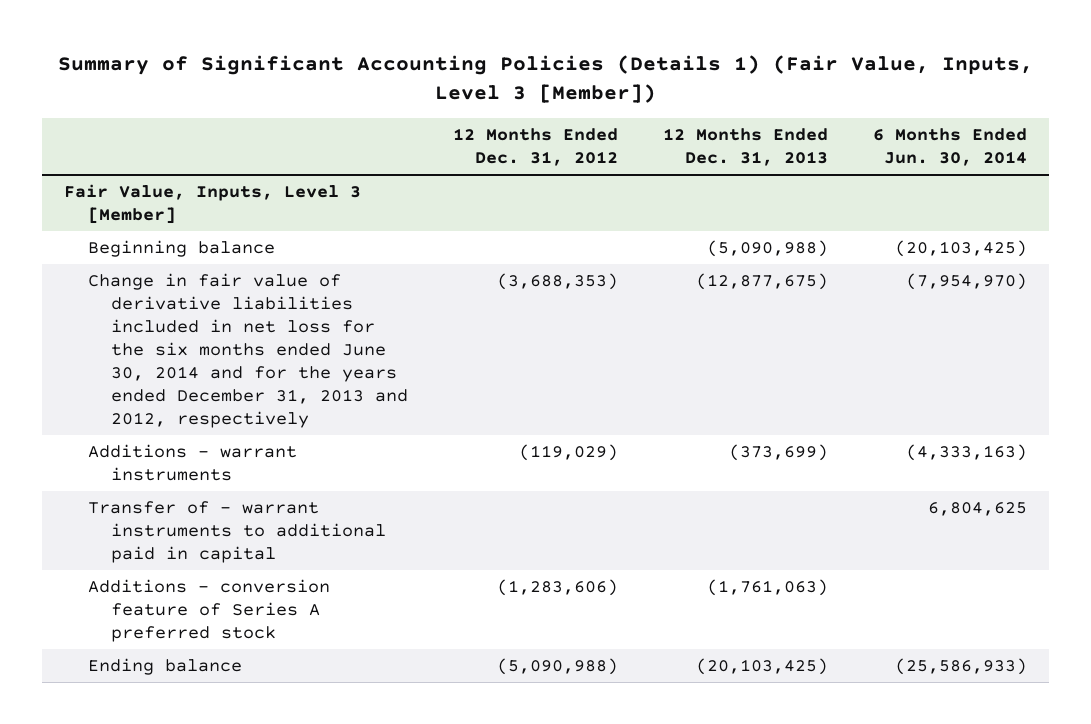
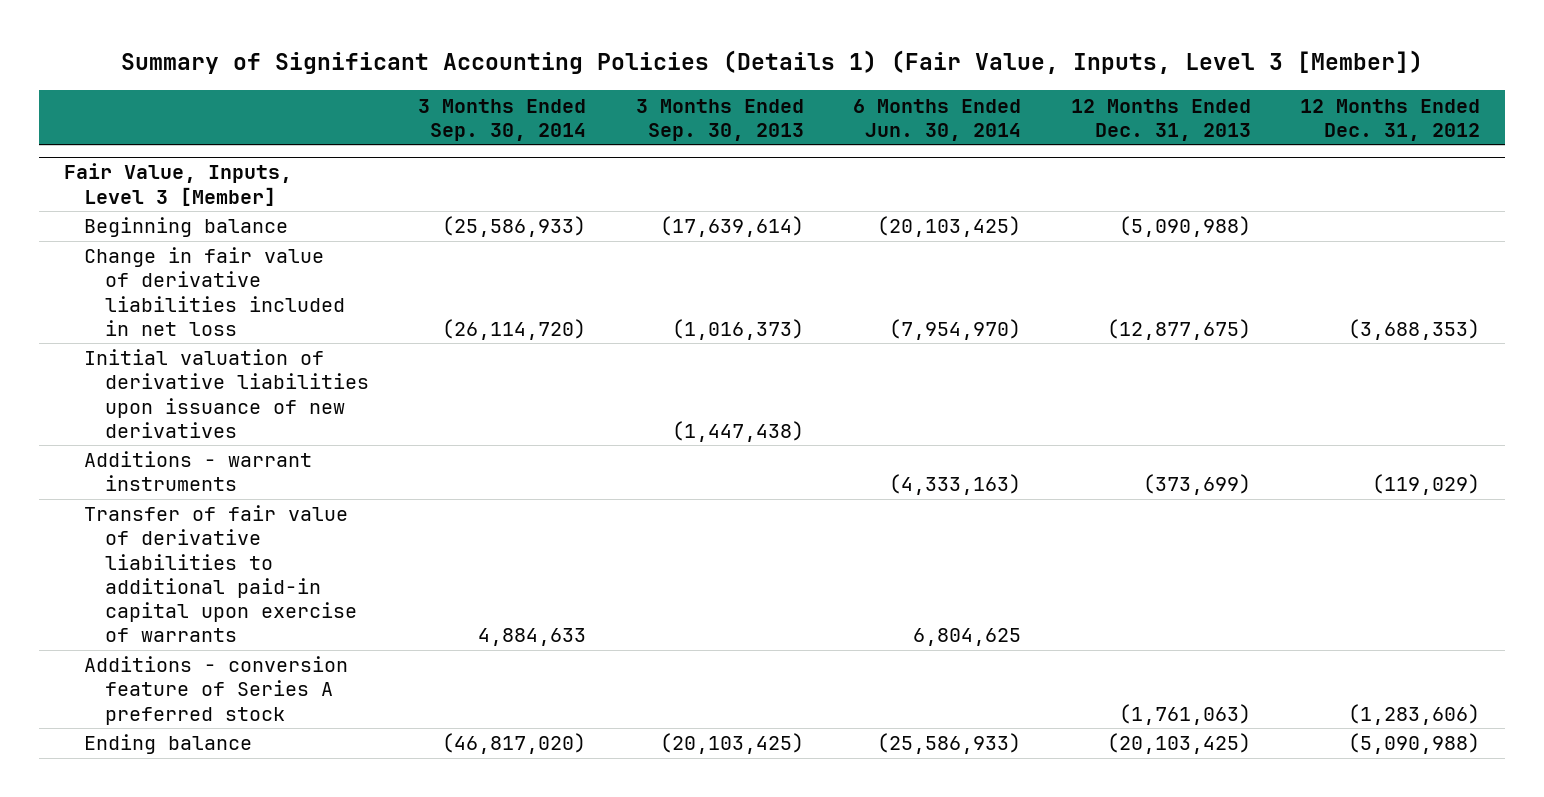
none -> [418,98,587,141] 3 Months Ended Sep. 30, 2014
none -> [635,98,804,141] 3 Months Ended Sep. 30, 2013
[87,273,408,429] Change in fair value of derivative liabilities included in net loss for the six months ended June 30, 2014 and for the years ended December 31, 2013 and 2012, respectively -> [84,247,345,336] Change in fair value of derivative liabilities included in net loss
none -> [84,349,369,438] Initial valuation of derivative liabilities upon issuance of new derivatives
[87,501,386,564] Transfer of - warrant instruments to additional paid in capital -> [84,505,357,643] Transfer of fair value of derivative liabilities to additional paid-in capital upon exercise of warrants

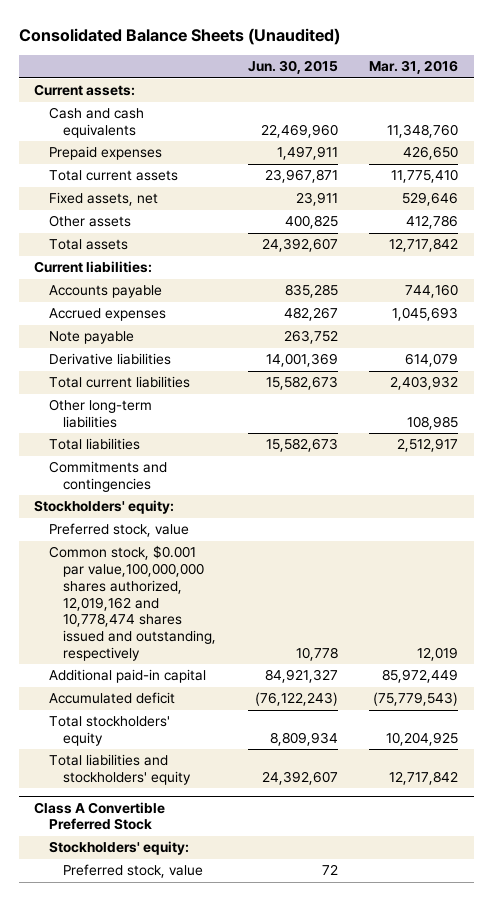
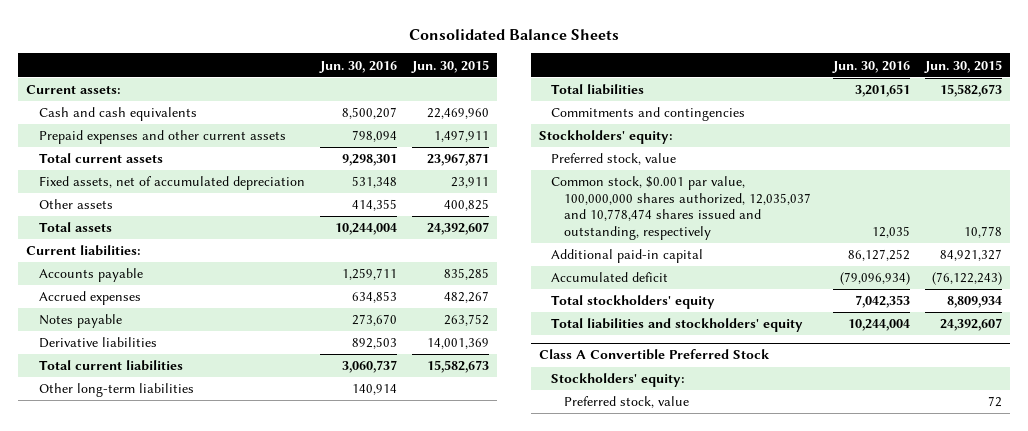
[18,27,340,45] Consolidated Balance Sheets (Unaudited) -> [408,28,619,40] Consolidated Balance Sheets
[369,60,459,75] Mar. 31, 2016 -> none
none -> [318,60,397,73] Jun. 30, 2016
[48,146,162,161] Prepaid expenses -> [38,130,286,145] Prepaid expenses and other current assets
[48,192,158,207] Fixed assets, net -> [38,176,305,191] Fixed assets, net of accumulated depreciation
[48,331,134,345] Note payable -> [38,314,122,329] Notes payable
[48,545,217,661] Common stock, $0.001 par value,100,000,000 shares authorized, 12,019,162 and 10,778,474 shares issued and outstanding, respectively -> [551,176,812,240] Common stock, $0.001 par value, 100,000,000 shares authorized, 12,035,037 and 10,778,474 shares issued and outstanding, respectively

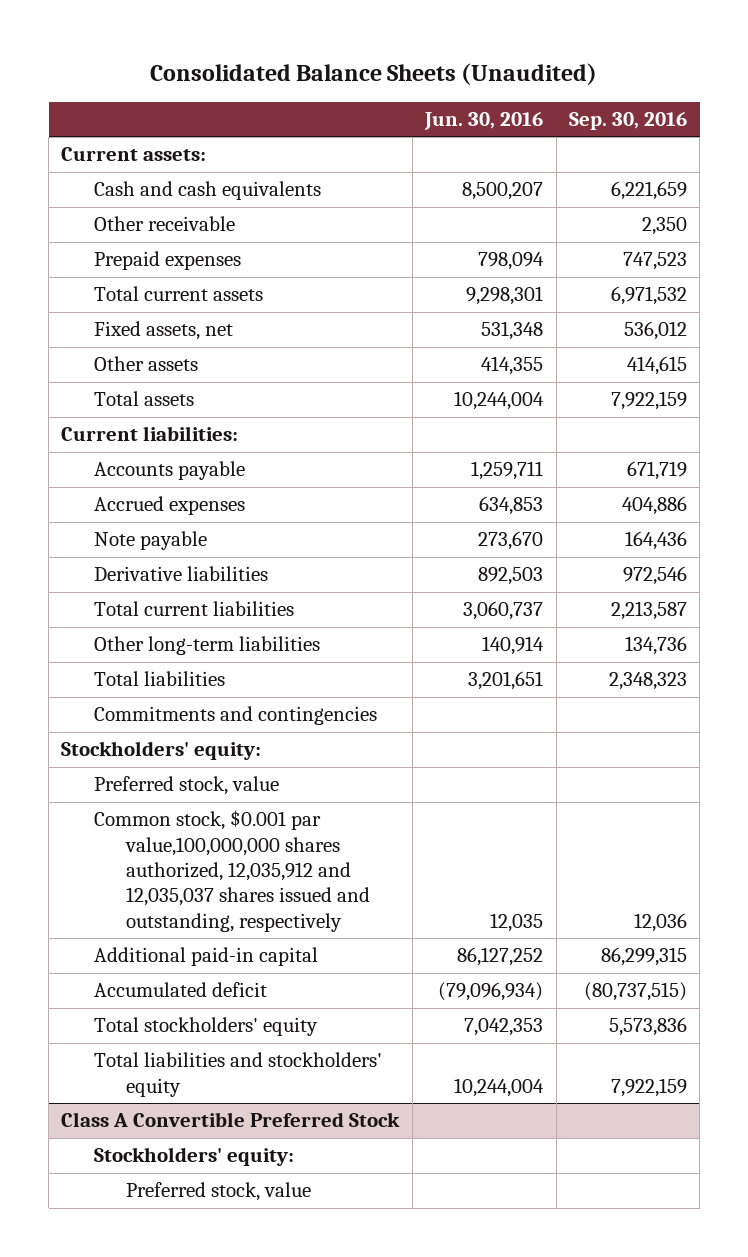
[408,28,619,40] Consolidated Balance Sheets -> [150,62,598,85] Consolidated Balance Sheets (Unaudited)
[411,59,490,73] Jun. 30, 2015 -> none
none -> [568,111,687,130] Sep. 30, 2016
none -> [93,216,235,232] Other receivable
[38,130,286,145] Prepaid expenses and other current assets -> [93,251,241,271] Prepaid expenses
[38,176,305,191] Fixed assets, net of accumulated depreciation -> [93,321,233,341] Fixed assets, net
[38,314,122,329] Notes payable -> [93,531,207,551] Note payable
[551,176,812,240] Common stock, $0.001 par value, 100,000,000 shares authorized, 12,035,037 and 10,778,474 shares issued and outstanding, respectively -> [93,810,370,932] Common stock, $0.001 par value,100,000,000 shares authorized, 12,035,912 and 12,035,037 shares issued and outstanding, respectively

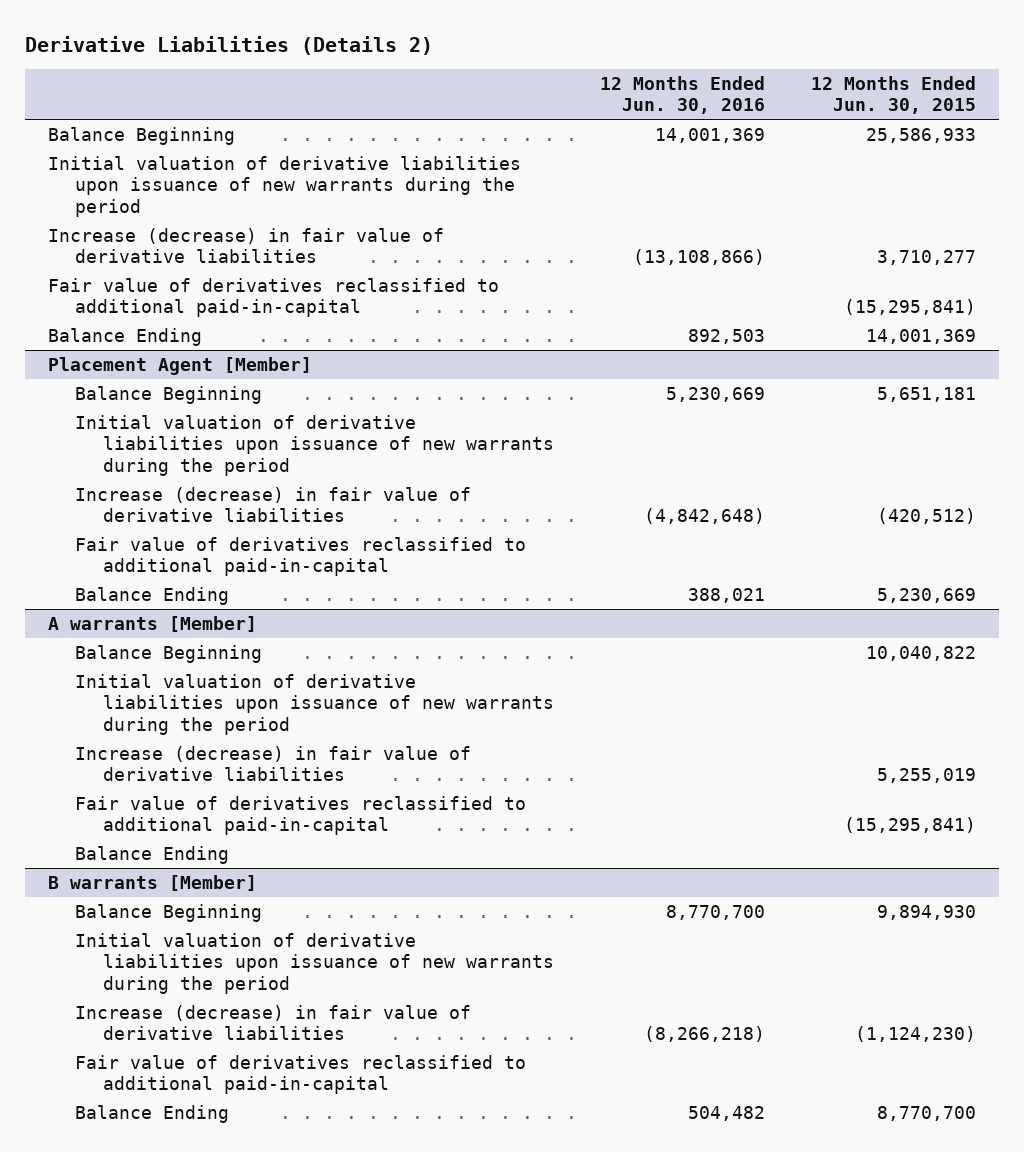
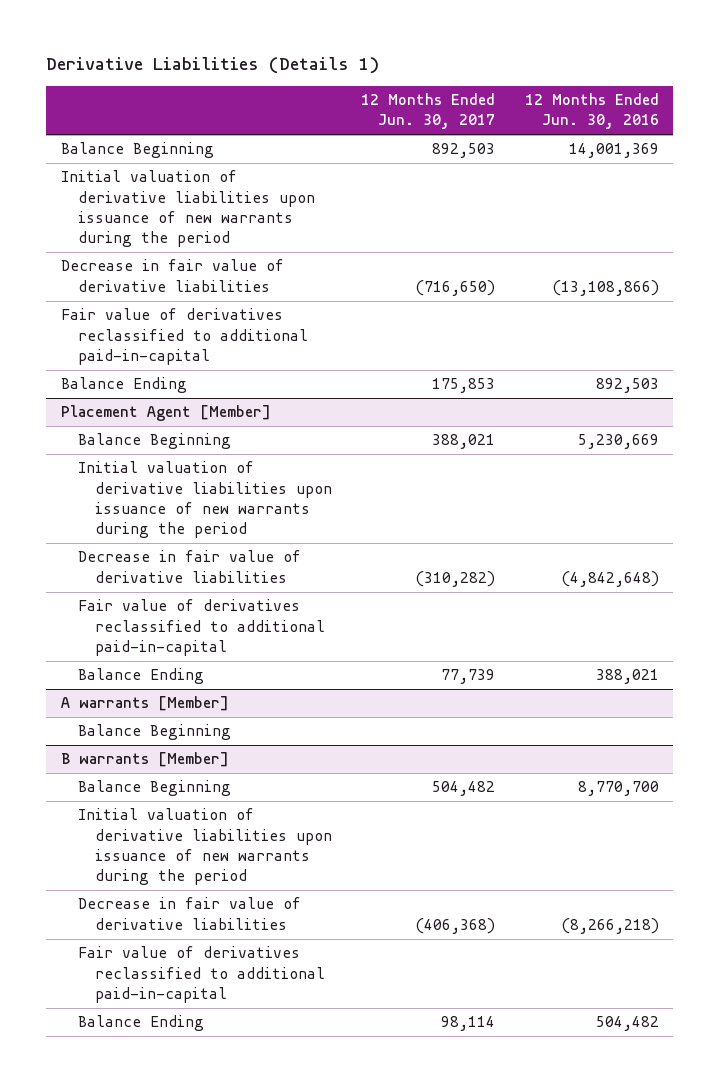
[24,35,433,55] Derivative Liabilities (Details 2) -> [45,57,379,75] Derivative Liabilities (Details 1)
[811,75,977,115] 12 Months Ended Jun. 30, 2015 -> none
none -> [361,93,496,130] 12 Months Ended Jun. 30, 2017
[47,227,444,264] Increase (decrease) in fair value of derivative liabilities -> [60,259,284,292] Decrease in fair value of derivative liabilities
[75,486,472,523] Increase (decrease) in fair value of derivative liabilities -> [77,550,301,583] Decrease in fair value of derivative liabilities
[75,673,554,735] Initial valuation of derivative liabilities upon issuance of new warrants during the period -> none
[75,745,472,782] Increase (decrease) in fair value of derivative liabilities -> none
[75,795,527,836] Fair value of derivatives reclassified to additional paid-in-capital -> none
[75,845,230,864] Balance Ending -> none
[75,1004,472,1041] Increase (decrease) in fair value of derivative liabilities -> [77,897,301,930] Decrease in fair value of derivative liabilities

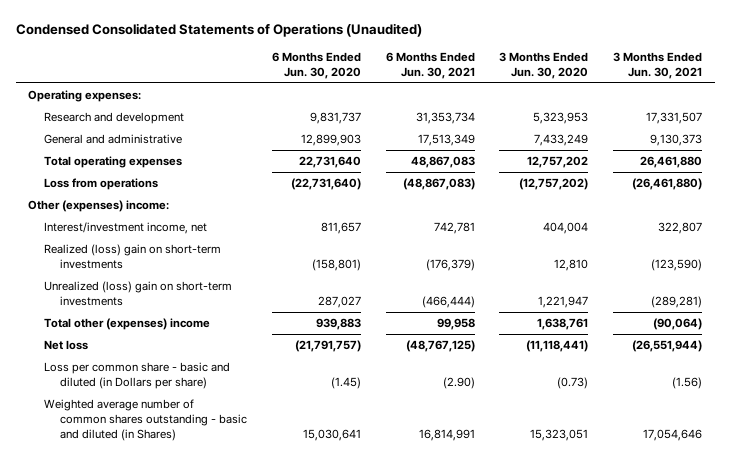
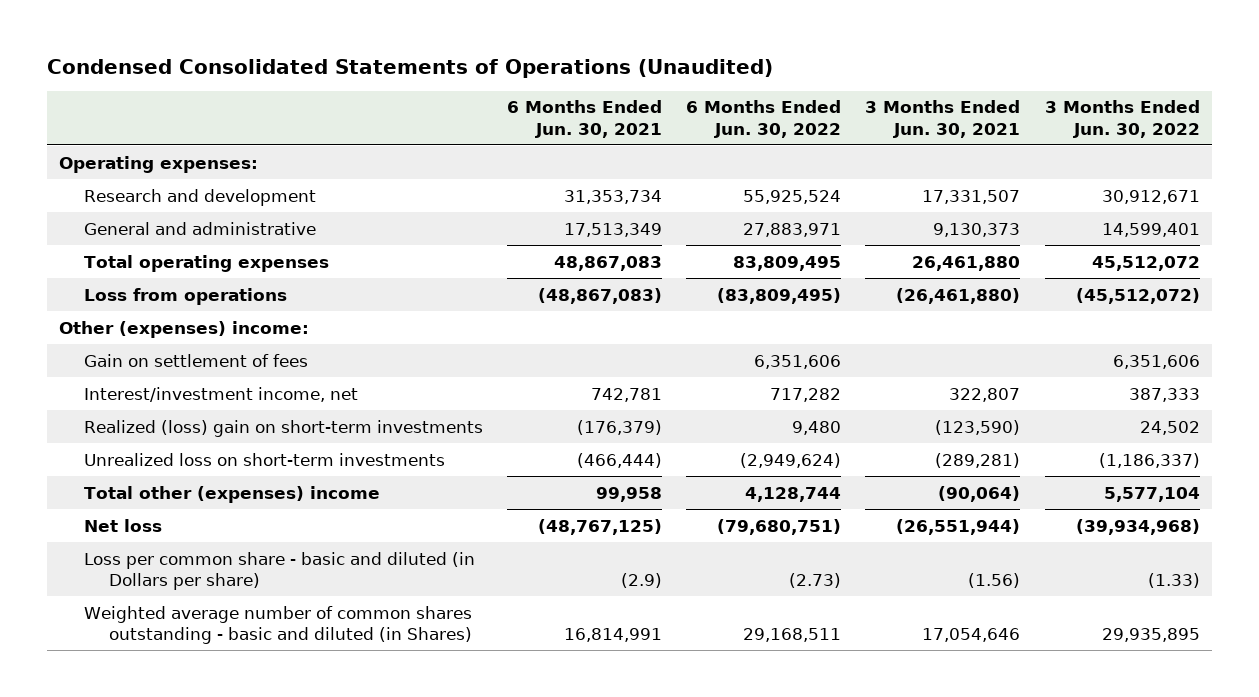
[271,51,361,79] 6 Months Ended Jun. 30, 2020 -> none
[499,51,589,79] 3 Months Ended Jun. 30, 2020 -> none
none -> [686,100,842,138] 6 Months Ended Jun. 30, 2022
none -> [1044,100,1200,138] 3 Months Ended Jun. 30, 2022
none -> [84,353,309,367] Gain on settlement of fees
[44,281,233,307] Unrealized (loss) gain on short-term investments -> [84,452,446,466] Unrealized loss on short-term investments
[442,377,475,390] (2.90) -> [621,573,663,589] (2.9)

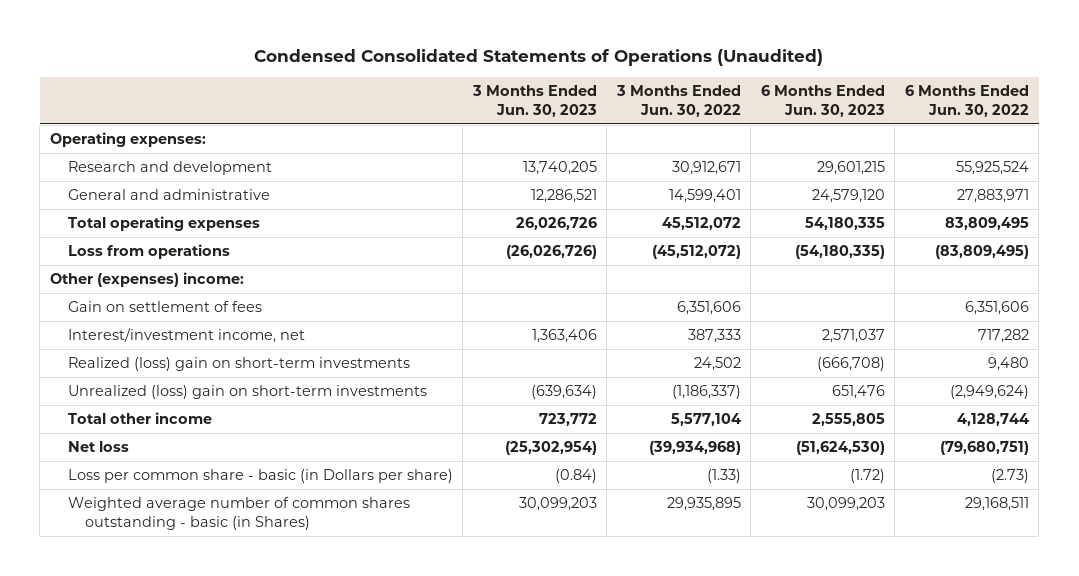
[507,100,663,138] 6 Months Ended Jun. 30, 2021 -> none
[865,100,1021,138] 3 Months Ended Jun. 30, 2021 -> none
none -> [471,85,597,117] 3 Months Ended Jun. 30, 2023
none -> [760,85,885,117] 6 Months Ended Jun. 30, 2023
[84,452,446,466] Unrealized loss on short-term investments -> [67,385,427,400] Unrealized (loss) gain on short-term investments
[84,485,381,503] Total other (expenses) income -> [67,412,212,425] Total other income
[84,551,476,591] Loss per common share - basic and diluted (in Dollars per share) -> [67,469,453,484] Loss per common share - basic (in Dollars per share)
[84,605,473,645] Weighted average number of common shares outstanding - basic and diluted (in Shares) -> [67,497,410,530] Weighted average number of common shares outstanding - basic (in Shares)

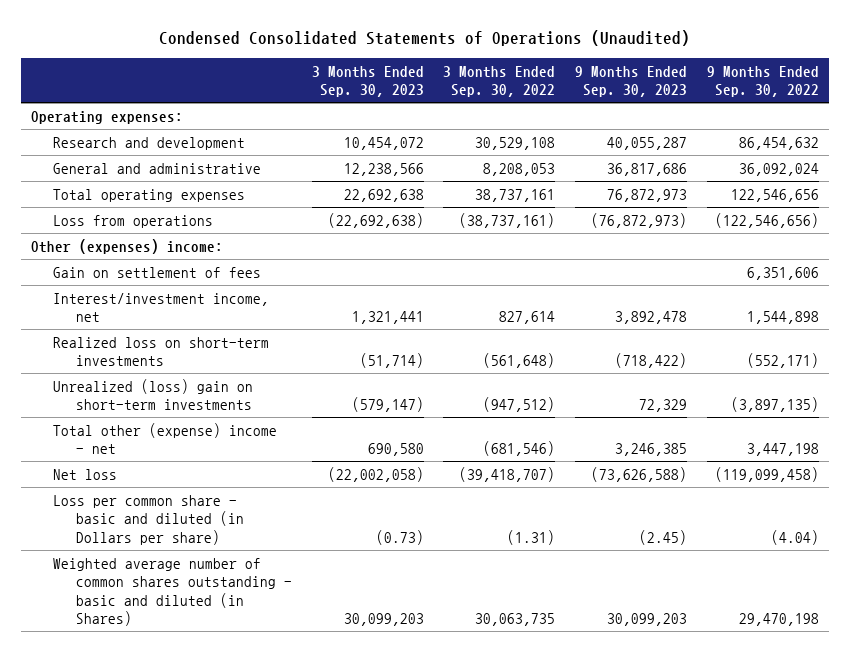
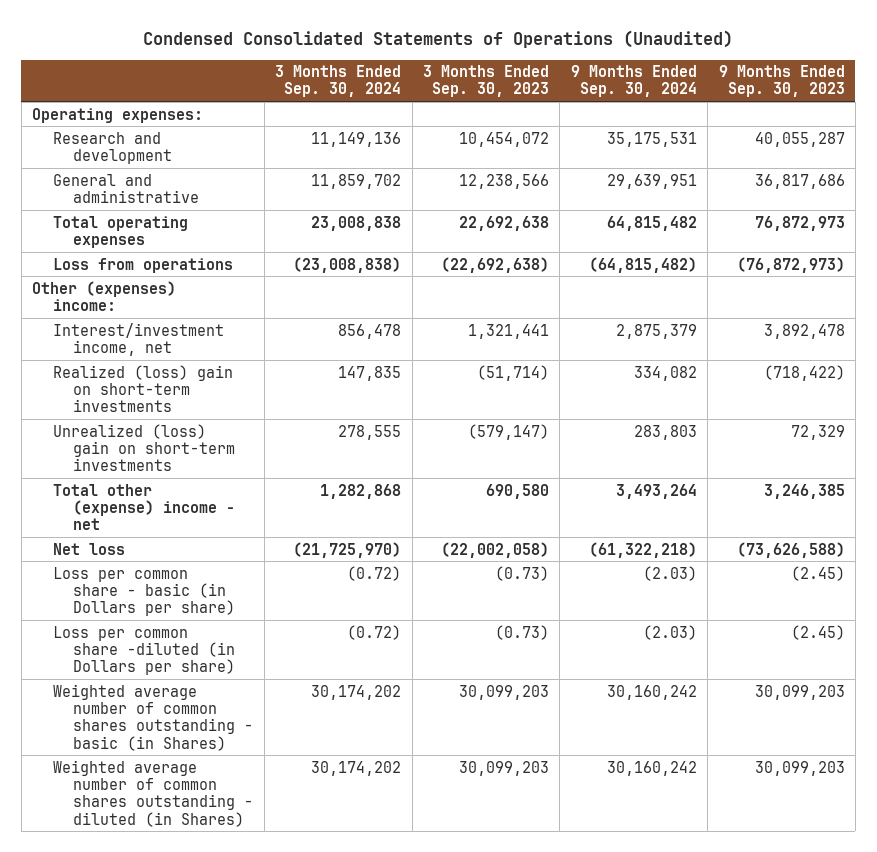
[443,65,556,98] 3 Months Ended Sep. 30, 2022 -> none
[707,65,820,98] 9 Months Ended Sep. 30, 2022 -> none
none -> [275,65,402,98] 3 Months Ended Sep. 30, 2024
none -> [570,65,697,98] 9 Months Ended Sep. 30, 2024
[53,266,262,278] Gain on settlement of fees -> none
[53,336,270,367] Realized loss on short-term investments -> [52,364,233,413] Realized (loss) gain on short-term investments
[53,494,244,545] Loss per common share - basic and diluted (in Dollars per share) -> [52,566,236,617] Loss per common share - basic (in Dollars per share)
none -> [52,625,236,676] Loss per common share -diluted (in Dollars per share)
[53,557,292,627] Weighted average number of common shares outstanding - basic and diluted (in Shares) -> [52,683,254,751] Weighted average number of common shares outstanding - basic (in Shares)
none -> [52,759,254,827] Weighted average number of common shares outstanding - diluted (in Shares)

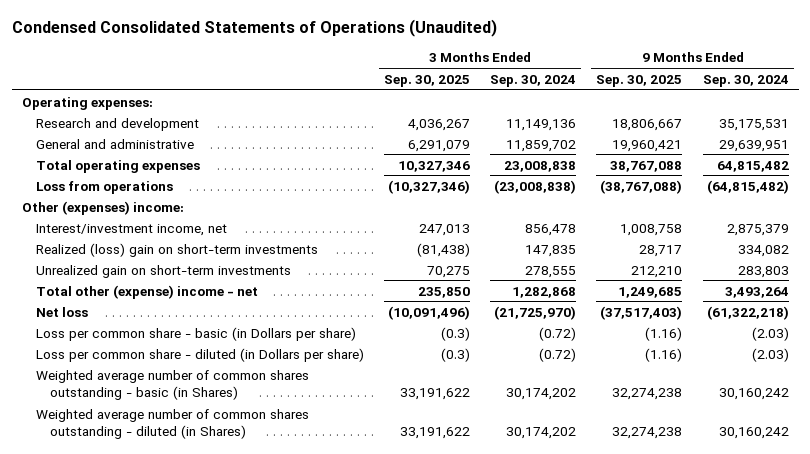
[422,65,549,98] 3 Months Ended Sep. 30, 2023 -> none
[718,65,845,98] 9 Months Ended Sep. 30, 2023 -> none
none -> [384,74,471,87] Sep. 30, 2025
none -> [596,74,683,87] Sep. 30, 2025
[52,423,236,472] Unrealized (loss) gain on short-term investments -> [36,264,292,278] Unrealized gain on short-term investments
[52,625,236,676] Loss per common share -diluted (in Dollars per share) -> [36,347,365,362] Loss per common share - diluted (in Dollars per share)

